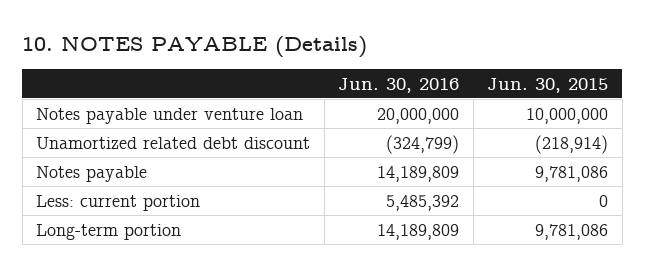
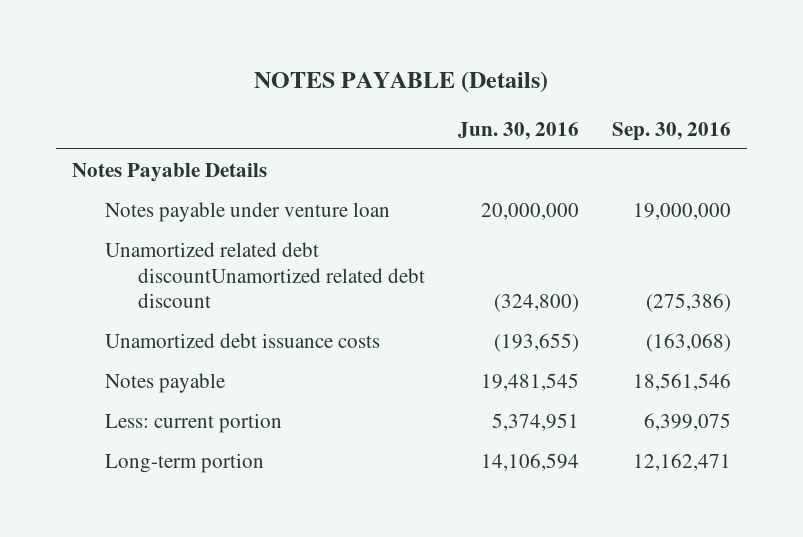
[22,35,368,58] 10. NOTES PAYABLE (Details) -> [254,71,549,94] NOTES PAYABLE (Details)
[487,77,609,93] Jun. 30, 2015 -> none
none -> [611,121,731,141] Sep. 30, 2016
none -> [72,162,268,182] Notes Payable Details
[36,136,311,149] Unamortized related debt discount -> [104,241,425,309] Unamortized related debt discountUnamortized related debt discount
[386,134,460,154] (324,799) -> [493,294,579,313] (324,800)
none -> [104,332,380,348] Unamortized debt issuance costs
[377,165,460,182] 14,189,809 -> [480,372,579,391] 19,481,545
[386,194,460,211] 5,485,392 -> [491,412,579,431] 5,374,951
[377,223,460,240] 14,189,809 -> [480,452,579,471] 14,106,594

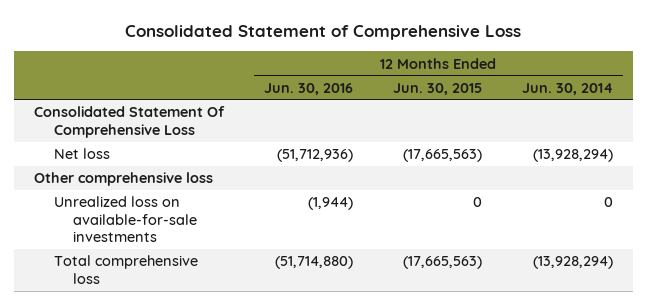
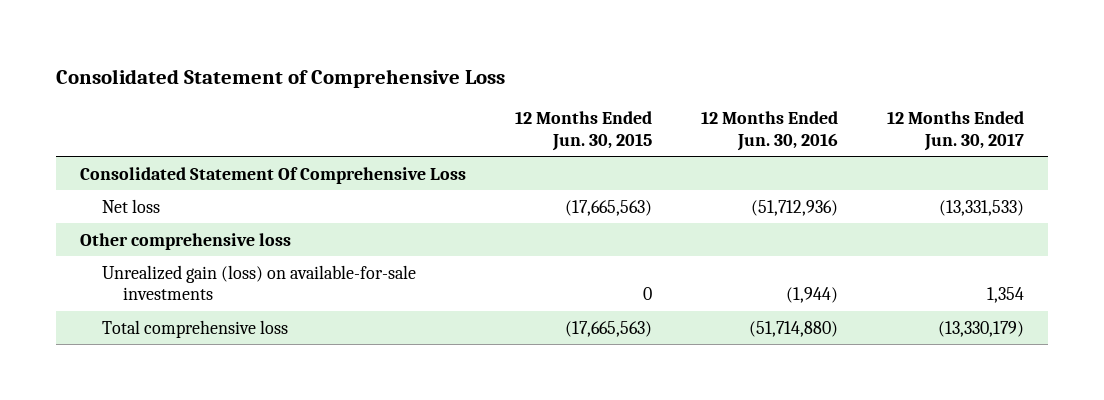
[521,82,613,95] Jun. 30, 2014 -> none
none -> [886,111,1024,152] 12 Months Ended Jun. 30, 2017
[53,196,198,243] Unrealized loss on available-for-sale investments -> [101,264,416,301] Unrealized gain (loss) on available-for-sale investments

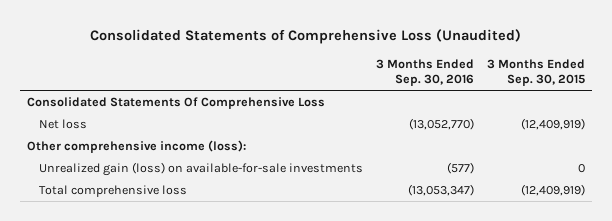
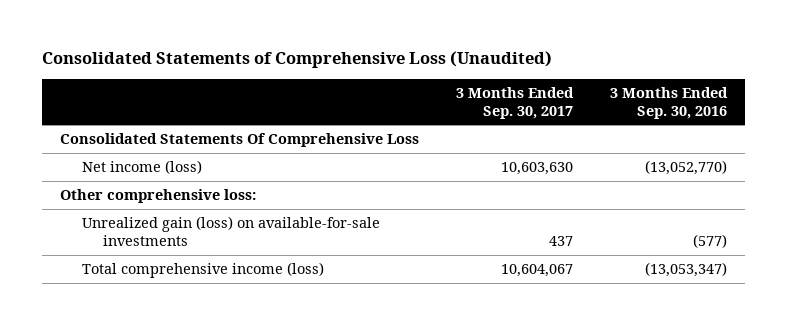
[487,59,586,86] 3 Months Ended Sep. 30, 2015 -> none
none -> [456,86,575,119] 3 Months Ended Sep. 30, 2017
[38,119,87,130] Net loss -> [81,160,202,175] Net income (loss)
[26,140,246,154] Other comprehensive income (loss): -> [60,189,257,204] Other comprehensive loss:
[38,185,187,198] Total comprehensive loss -> [81,262,324,279] Total comprehensive income (loss)

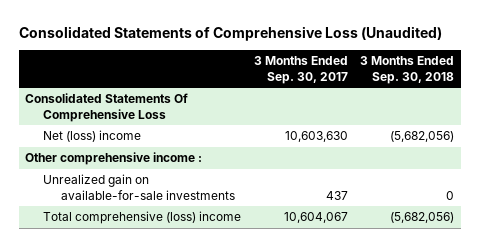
[609,86,728,119] 3 Months Ended Sep. 30, 2016 -> none
none -> [360,56,455,84] 3 Months Ended Sep. 30, 2018
[81,160,202,175] Net income (loss) -> [43,130,142,143] Net (loss) income
[60,189,257,204] Other comprehensive loss: -> [25,152,203,166] Other comprehensive income :
[81,216,380,246] Unrealized gain (loss) on available-for-sale investments -> [43,174,235,200] Unrealized gain on available-for-sale investments
[81,262,324,279] Total comprehensive income (loss) -> [43,211,242,225] Total comprehensive (loss) income

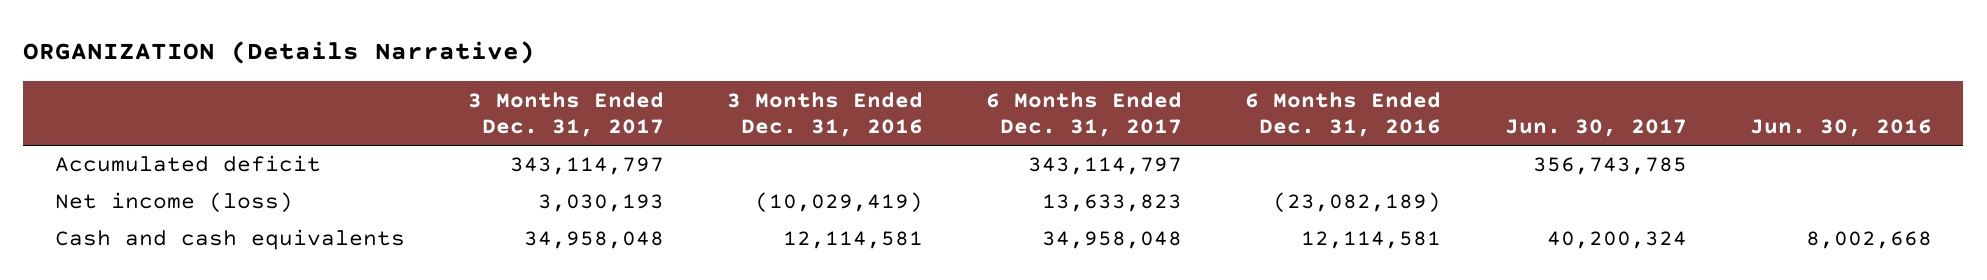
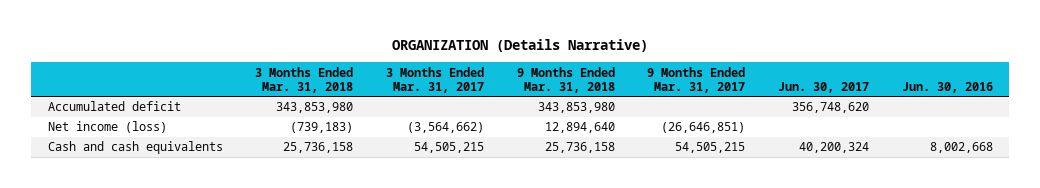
[468,91,665,138] 3 Months Ended Dec. 31, 2017 -> none
[727,91,924,138] 3 Months Ended Dec. 31, 2016 -> none
[986,91,1183,138] 6 Months Ended Dec. 31, 2017 -> none
[1245,91,1442,138] 6 Months Ended Dec. 31, 2016 -> none
none -> [255,66,354,93] 3 Months Ended Mar. 31, 2018
none -> [386,66,485,93] 3 Months Ended Mar. 31, 2017
none -> [516,66,615,93] 9 Months Ended Mar. 31, 2018
none -> [647,66,746,93] 9 Months Ended Mar. 31, 2017
[1532,157,1687,176] 356,743,785 -> [792,102,870,114] 356,748,620

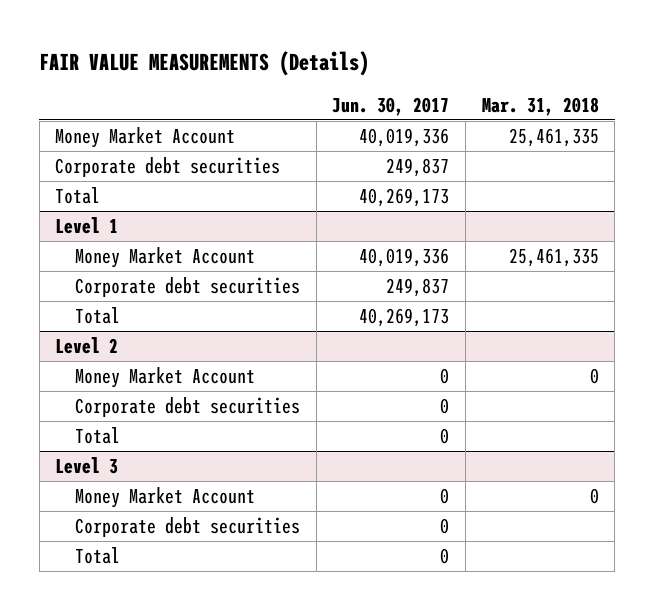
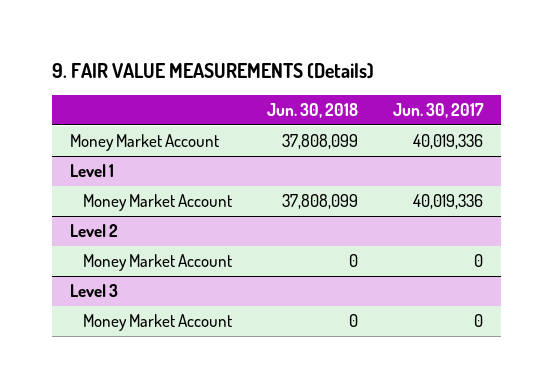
[39,51,370,77] FAIR VALUE MEASUREMENTS (Details) -> [51,63,374,80] 9. FAIR VALUE MEASUREMENTS (Details)
[481,97,599,117] Mar. 31, 2018 -> none
none -> [267,103,359,119] Jun. 30, 2018
[55,156,281,177] Corporate debt securities -> none
[55,186,101,204] Total -> none
[75,276,301,297] Corporate debt securities -> none
[75,306,121,324] Total -> none
[75,396,301,417] Corporate debt securities -> none
[75,426,121,444] Total -> none
[75,516,301,537] Corporate debt securities -> none
[75,546,121,564] Total -> none

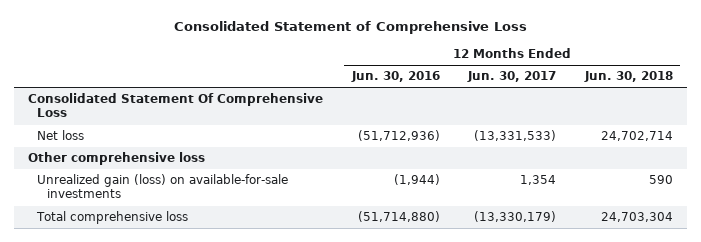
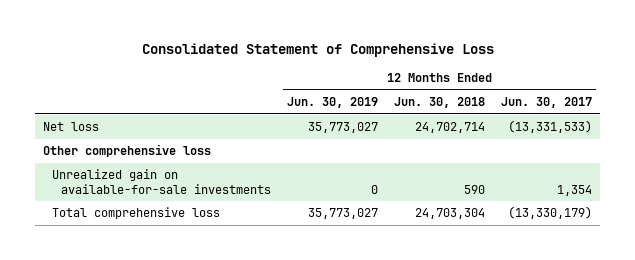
[350,71,440,83] Jun. 30, 2016 -> none
none -> [287,97,379,109] Jun. 30, 2019
[27,93,323,118] Consolidated Statement Of Comprehensive Loss -> none
[37,174,289,199] Unrealized gain (loss) on available-for-sale investments -> [52,169,272,195] Unrealized gain on available-for-sale investments

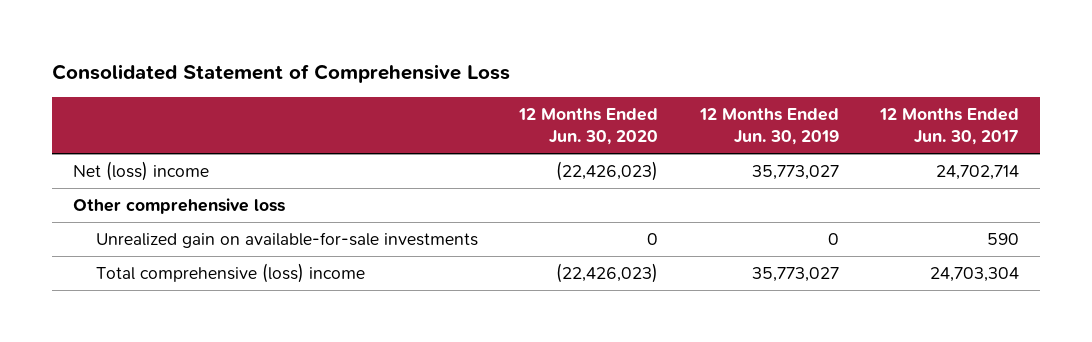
[394,97,486,109] Jun. 30, 2018 -> none
none -> [518,108,659,146] 12 Months Ended Jun. 30, 2020
[43,122,100,132] Net loss -> [72,160,209,181] Net (loss) income
[508,120,593,134] (13,331,533) -> [936,164,1020,180] 24,702,714
[557,185,593,197] 1,354 -> [987,232,1020,245] 590
[52,207,221,220] Total comprehensive loss -> [95,262,365,283] Total comprehensive (loss) income
[508,206,593,220] (13,330,179) -> [930,266,1020,282] 24,703,304

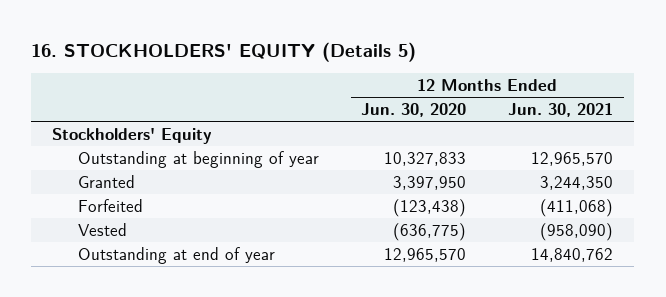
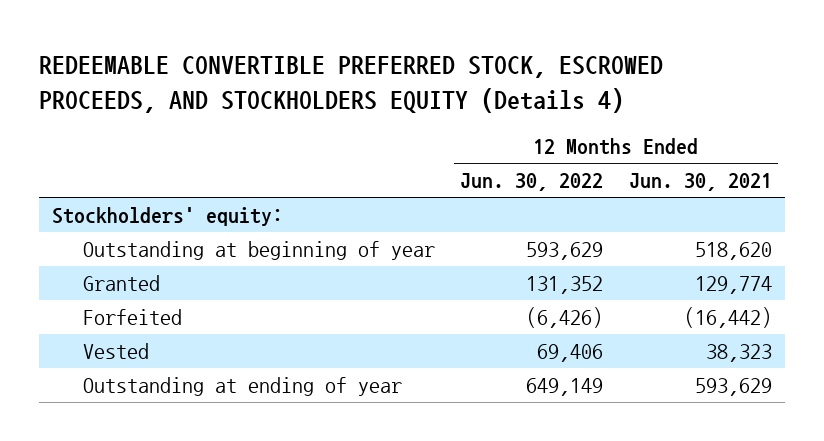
[31,41,417,62] 16. STOCKHOLDERS' EQUITY (Details 5) -> [39,56,664,113] REDEEMABLE CONVERTIBLE PREFERRED STOCK, ESCROWED PROCEEDS, AND STOCKHOLDERS EQUITY (Details 4)
[361,103,467,118] Jun. 30, 2020 -> none
none -> [460,173,604,192] Jun. 30, 2022
[52,127,213,144] Stockholders' Equity -> [51,206,283,226] Stockholders' equity:
[531,151,614,166] 12,965,570 -> [694,241,772,260] 518,620
[540,175,614,190] 3,244,350 -> [694,275,772,294] 129,774
[540,198,614,217] (411,068) -> [683,306,772,328] (16,442)
[540,222,614,241] (958,090) -> [705,343,772,362] 38,323
[77,246,275,264] Outstanding at end of year -> [82,376,402,396] Outstanding at ending of year
[531,247,614,262] 14,840,762 -> [694,377,772,396] 593,629

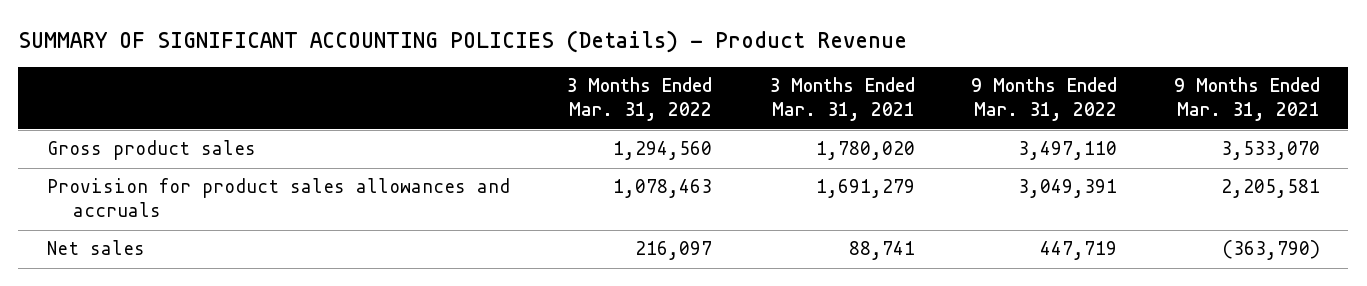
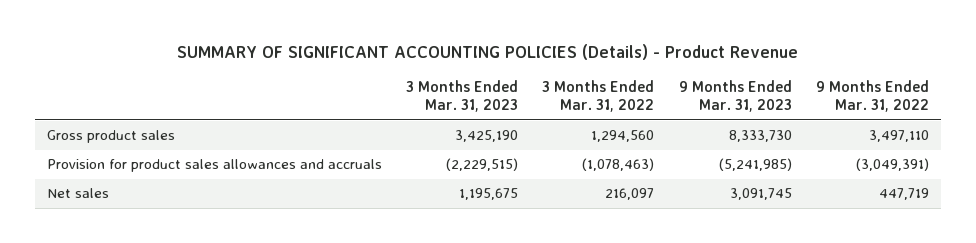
[768,77,915,122] 3 Months Ended Mar. 31, 2021 -> none
[1174,77,1321,122] 9 Months Ended Mar. 31, 2021 -> none
none -> [406,80,519,113] 3 Months Ended Mar. 31, 2023
none -> [678,80,792,113] 9 Months Ended Mar. 31, 2023
[613,179,713,199] 1,078,463 -> [582,158,655,172] (1,078,463)
[1018,179,1118,199] 3,049,391 -> [855,158,929,172] (3,049,391)

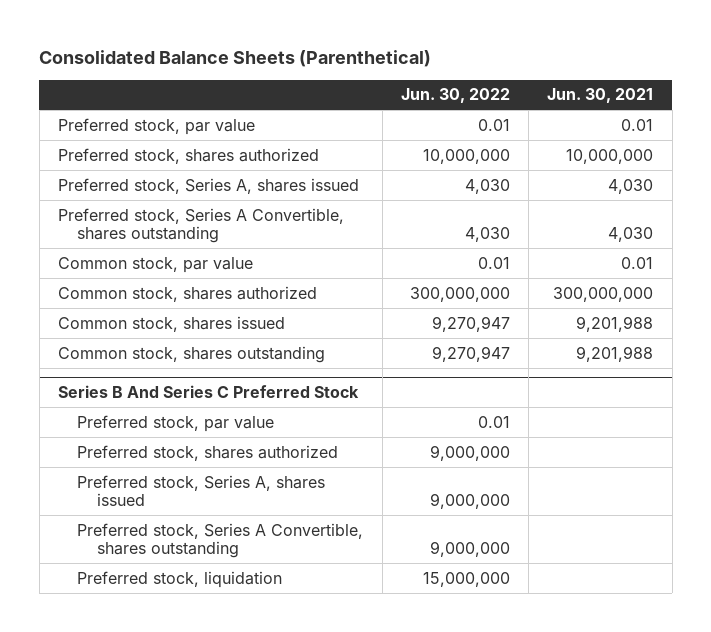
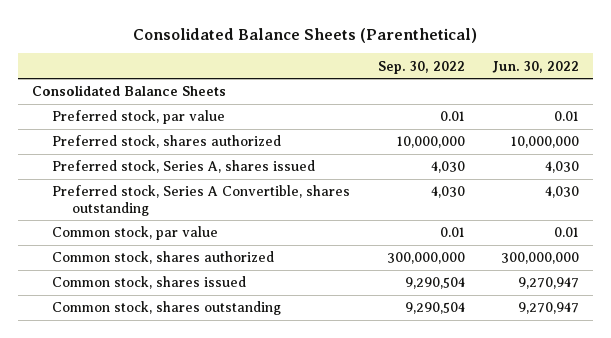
[547,88,654,104] Jun. 30, 2021 -> none
none -> [378,60,466,74] Sep. 30, 2022
none -> [31,85,226,97] Consolidated Balance Sheets
[57,384,359,398] Series B And Series C Preferred Stock -> none
[77,414,275,432] Preferred stock, par value -> none
[77,444,339,461] Preferred stock, shares authorized -> none
[77,474,326,507] Preferred stock, Series A, shares issued -> none
[77,522,364,559] Preferred stock, Series A Convertible, shares outstanding -> none
[77,570,283,588] Preferred stock, liquidation -> none

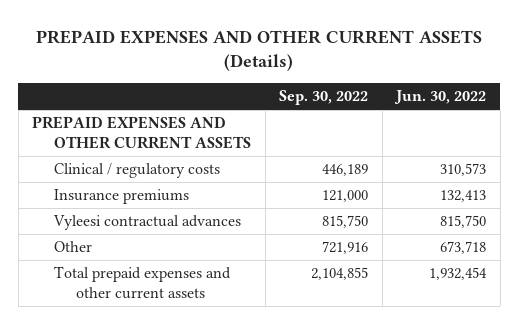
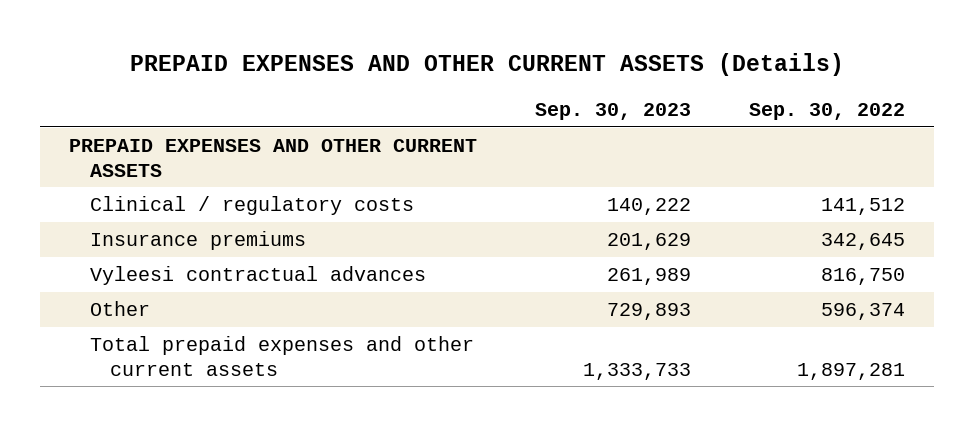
[394,90,487,105] Jun. 30, 2022 -> none
none -> [534,102,691,120] Sep. 30, 2023
[322,164,369,177] 446,189 -> [820,198,905,216] 141,512
[322,190,369,203] 121,000 -> [820,233,905,251] 342,645
[322,215,369,229] 815,750 -> [820,268,905,286] 816,750
[322,241,369,255] 721,916 -> [820,303,905,321] 596,374
[311,267,369,281] 2,104,855 -> [796,362,905,380] 1,897,281

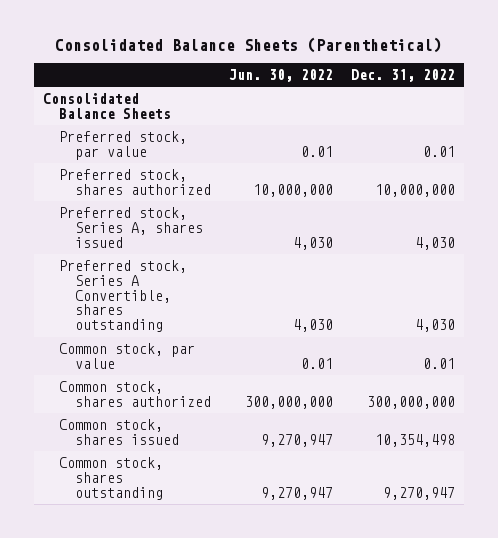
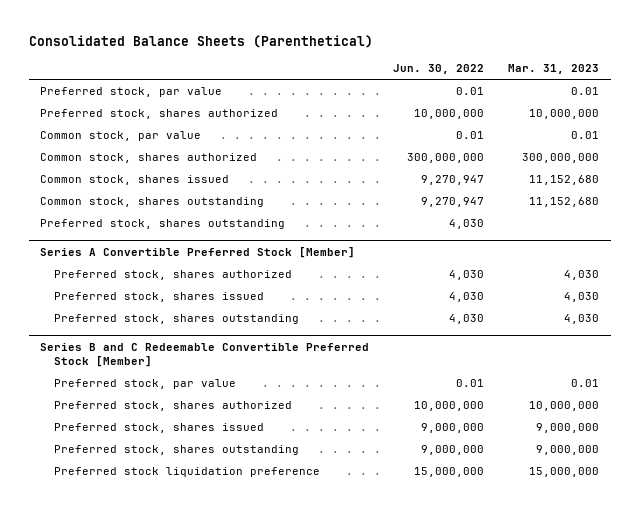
[351,68,456,82] Dec. 31, 2022 -> none
none -> [508,64,600,75] Mar. 31, 2023
[42,92,172,119] Consolidated Balance Sheets -> none
[59,206,204,248] Preferred stock, Series A, shares issued -> none
[59,259,188,333] Preferred stock, Series A Convertible, shares outstanding -> none
none -> [40,219,286,230] Preferred stock, shares outstanding
none -> [40,247,356,259] Series A Convertible Preferred Stock [Member]
none -> [54,270,293,281] Preferred stock, shares authorized
none -> [54,292,265,303] Preferred stock, shares issued
none -> [54,314,300,325] Preferred stock, shares outstanding
none -> [40,343,370,368] Series B and C Redeemable Convertible Preferred Stock [Member]
none -> [54,379,237,390] Preferred stock, par value
none -> [54,401,293,412] Preferred stock, shares authorized
none -> [54,423,265,434] Preferred stock, shares issued
none -> [54,445,300,456] Preferred stock, shares outstanding
none -> [54,467,321,478] Preferred stock liquidation preference

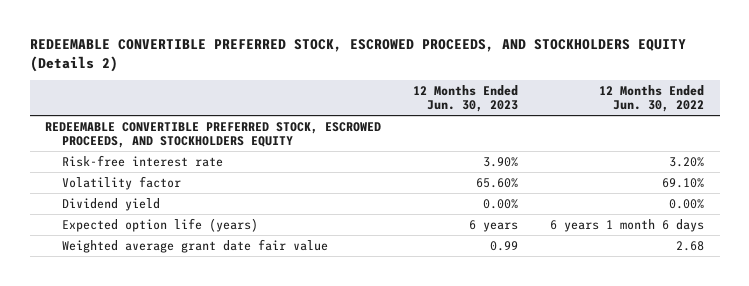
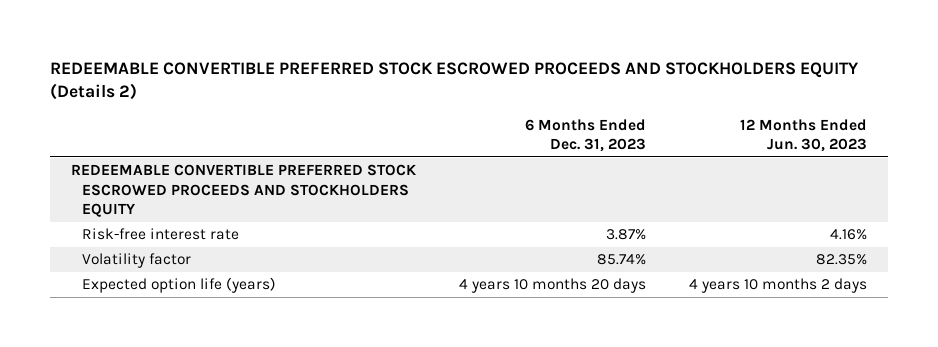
[29,38,686,72] REDEEMABLE CONVERTIBLE PREFERRED STOCK, ESCROWED PROCEEDS, AND STOCKHOLDERS EQUITY (Details 2) -> [49,61,859,101] REDEEMABLE CONVERTIBLE PREFERRED STOCK ESCROWED PROCEEDS AND STOCKHOLDERS EQUITY (Details 2)
[598,84,704,113] 12 Months Ended Jun. 30, 2022 -> none
none -> [524,118,646,153] 6 Months Ended Dec. 31, 2023
[61,197,160,211] Dividend yield -> none
[61,238,328,253] Weighted average grant date fair value -> none
[45,121,382,149] REDEEMABLE CONVERTIBLE PREFERRED STOCK, ESCROWED PROCEEDS, AND STOCKHOLDERS EQUITY -> [71,164,418,218] REDEEMABLE CONVERTIBLE PREFERRED STOCK ESCROWED PROCEEDS AND STOCKHOLDERS EQUITY
[483,156,519,167] 3.90% -> [829,229,867,241] 4.16%
[476,177,519,188] 65.60% -> [815,254,867,266] 82.35%
[469,219,519,232] 6 years -> [688,278,867,294] 4 years 10 months 2 days

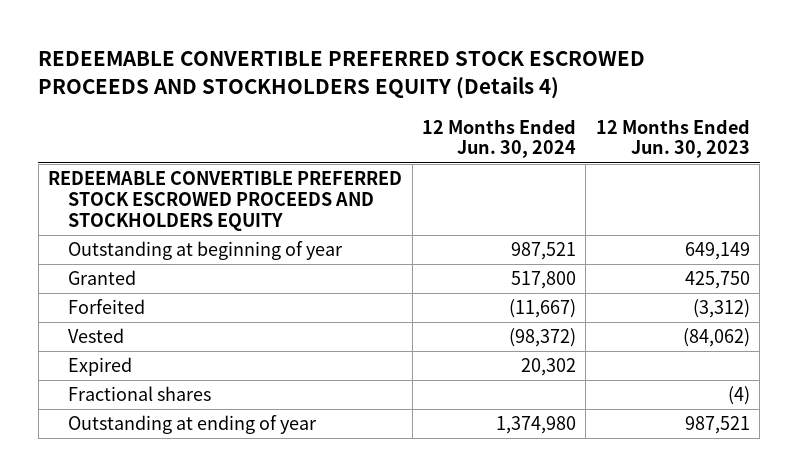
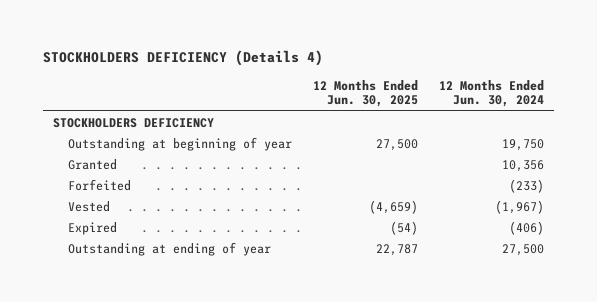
[38,51,646,100] REDEEMABLE CONVERTIBLE PREFERRED STOCK ESCROWED PROCEEDS AND STOCKHOLDERS EQUITY (Details 4) -> [42,50,323,67] STOCKHOLDERS DEFICIENCY (Details 4)
[595,118,750,159] 12 Months Ended Jun. 30, 2023 -> none
none -> [312,79,418,108] 12 Months Ended Jun. 30, 2025
[48,171,403,231] REDEEMABLE CONVERTIBLE PREFERRED STOCK ESCROWED PROCEEDS AND STOCKHOLDERS EQUITY -> none
[67,386,211,402] Fractional shares -> none
none -> [53,118,215,129] STOCKHOLDERS DEFICIENCY
[511,242,577,261] 987,521 -> [501,139,544,152] 19,750
[511,271,577,290] 517,800 -> [501,160,544,173] 10,356
[509,299,577,319] (11,667) -> [508,179,544,194] (233)
[509,328,577,348] (98,372) -> [494,200,544,215] (1,967)
[521,358,577,377] 20,302 -> [508,221,544,236] (406)
[496,416,577,435] 1,374,980 -> [501,244,544,257] 27,500

